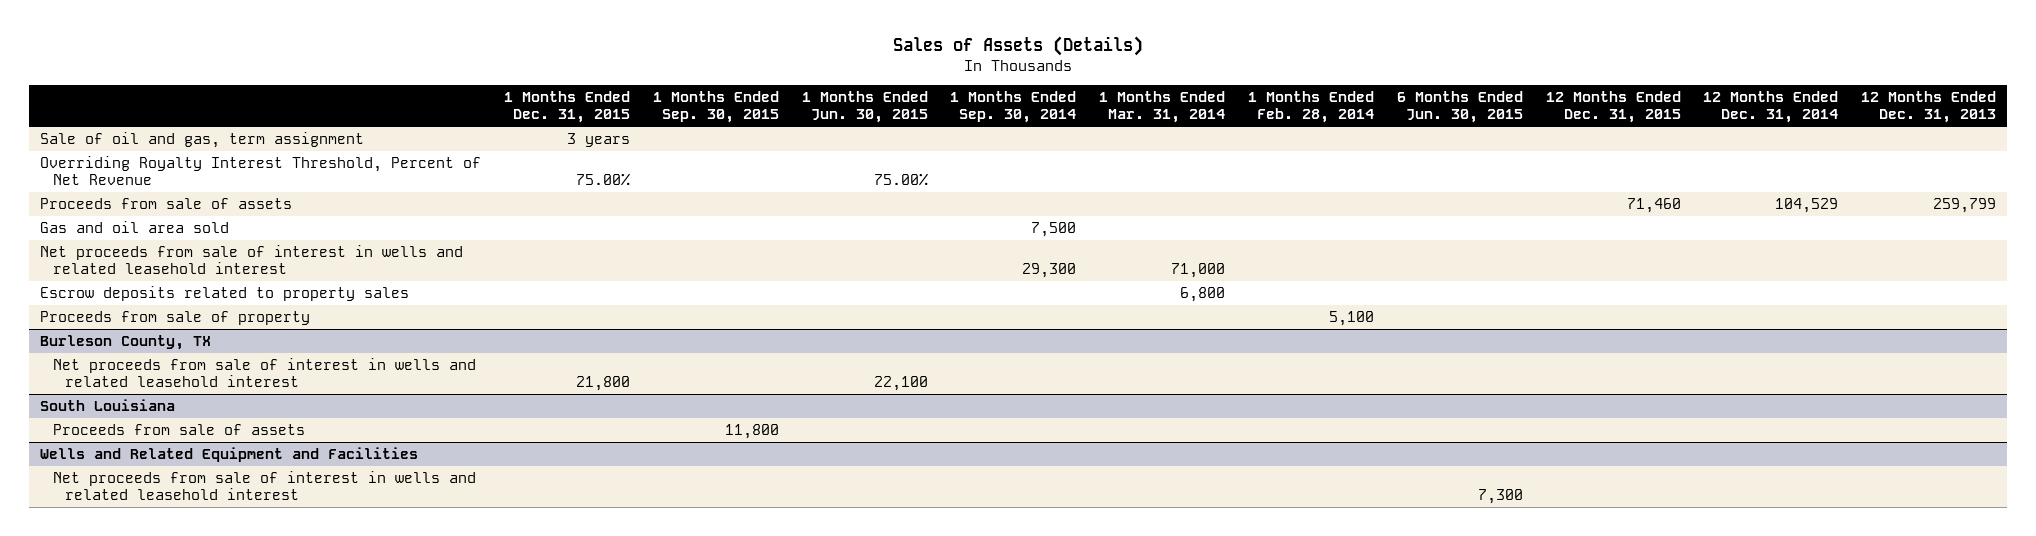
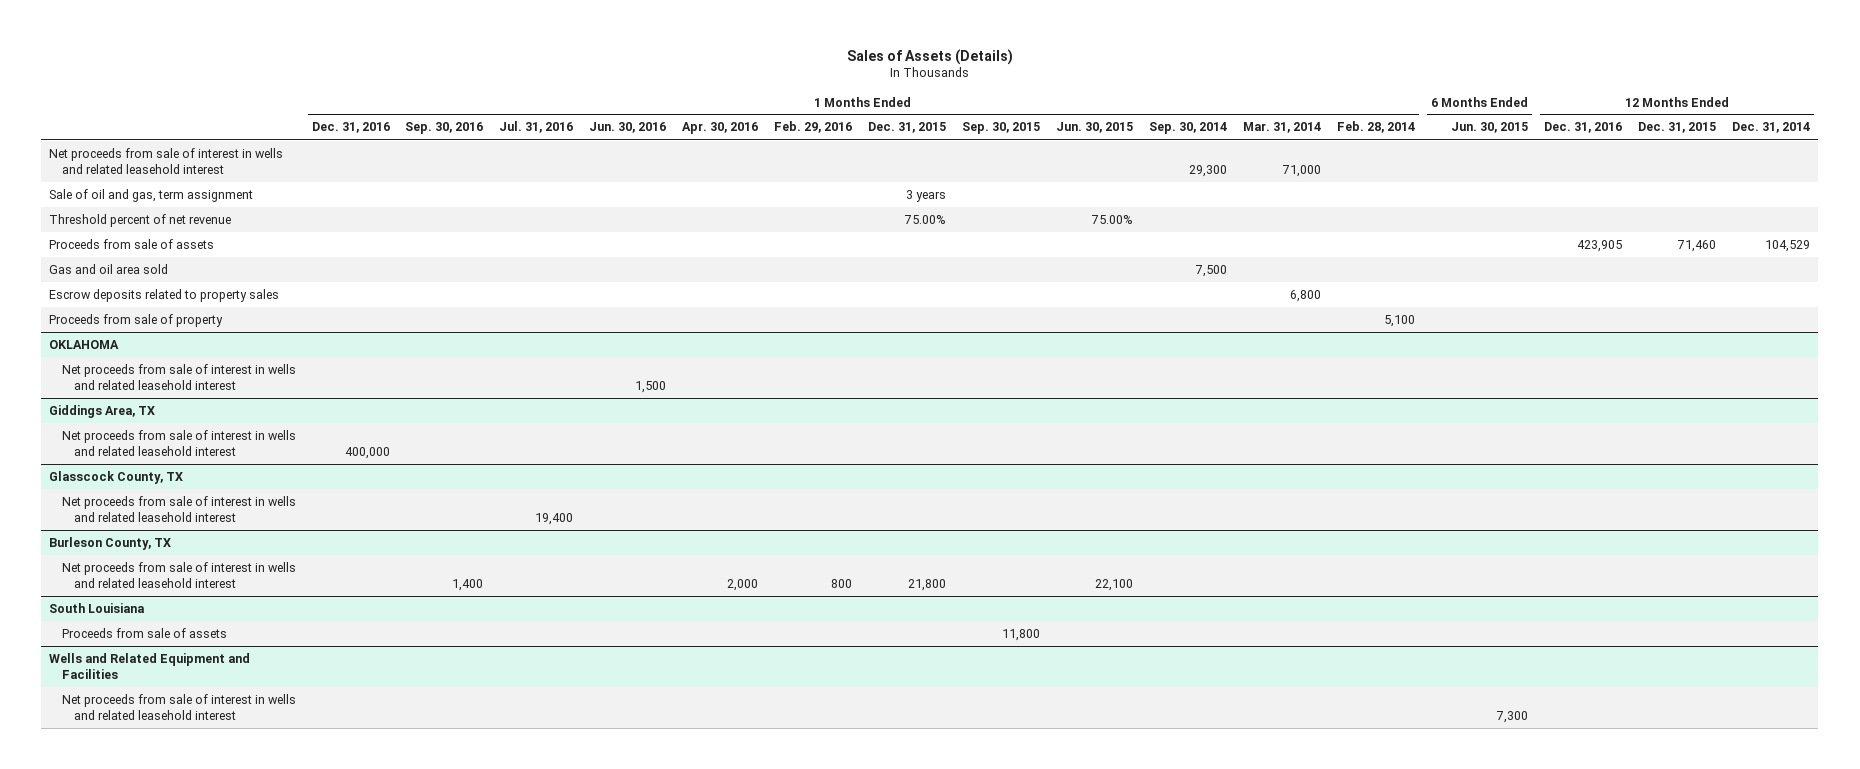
[1861,91,1997,124] 12 Months Ended Dec. 31, 2013 -> none
none -> [311,122,390,134] Dec. 31, 2016
none -> [405,122,484,135] Sep. 30, 2016
none -> [499,121,574,134] Jul. 31, 2016
none -> [589,122,667,134] Jun. 30, 2016
none -> [682,122,759,135] Apr. 30, 2016
none -> [774,121,853,134] Feb. 29, 2016
none -> [1544,122,1623,134] Dec. 31, 2016
[40,245,464,275] Net proceeds from sale of interest in wells and related leasehold interest -> [49,147,284,174] Net proceeds from sale of interest in wells and related leasehold interest
[40,156,482,186] Overriding Royalty Interest Threshold, Percent of Net Revenue -> [49,213,232,227] Threshold percent of net revenue
none -> [49,339,120,349] OKLAHOMA
none -> [61,363,296,390] Net proceeds from sale of interest in wells and related leasehold interest
none -> [49,404,156,418] Giddings Area, TX
none -> [61,429,296,456] Net proceeds from sale of interest in wells and related leasehold interest
none -> [49,470,184,484] Glasscock County, TX
none -> [61,495,296,522] Net proceeds from sale of interest in wells and related leasehold interest

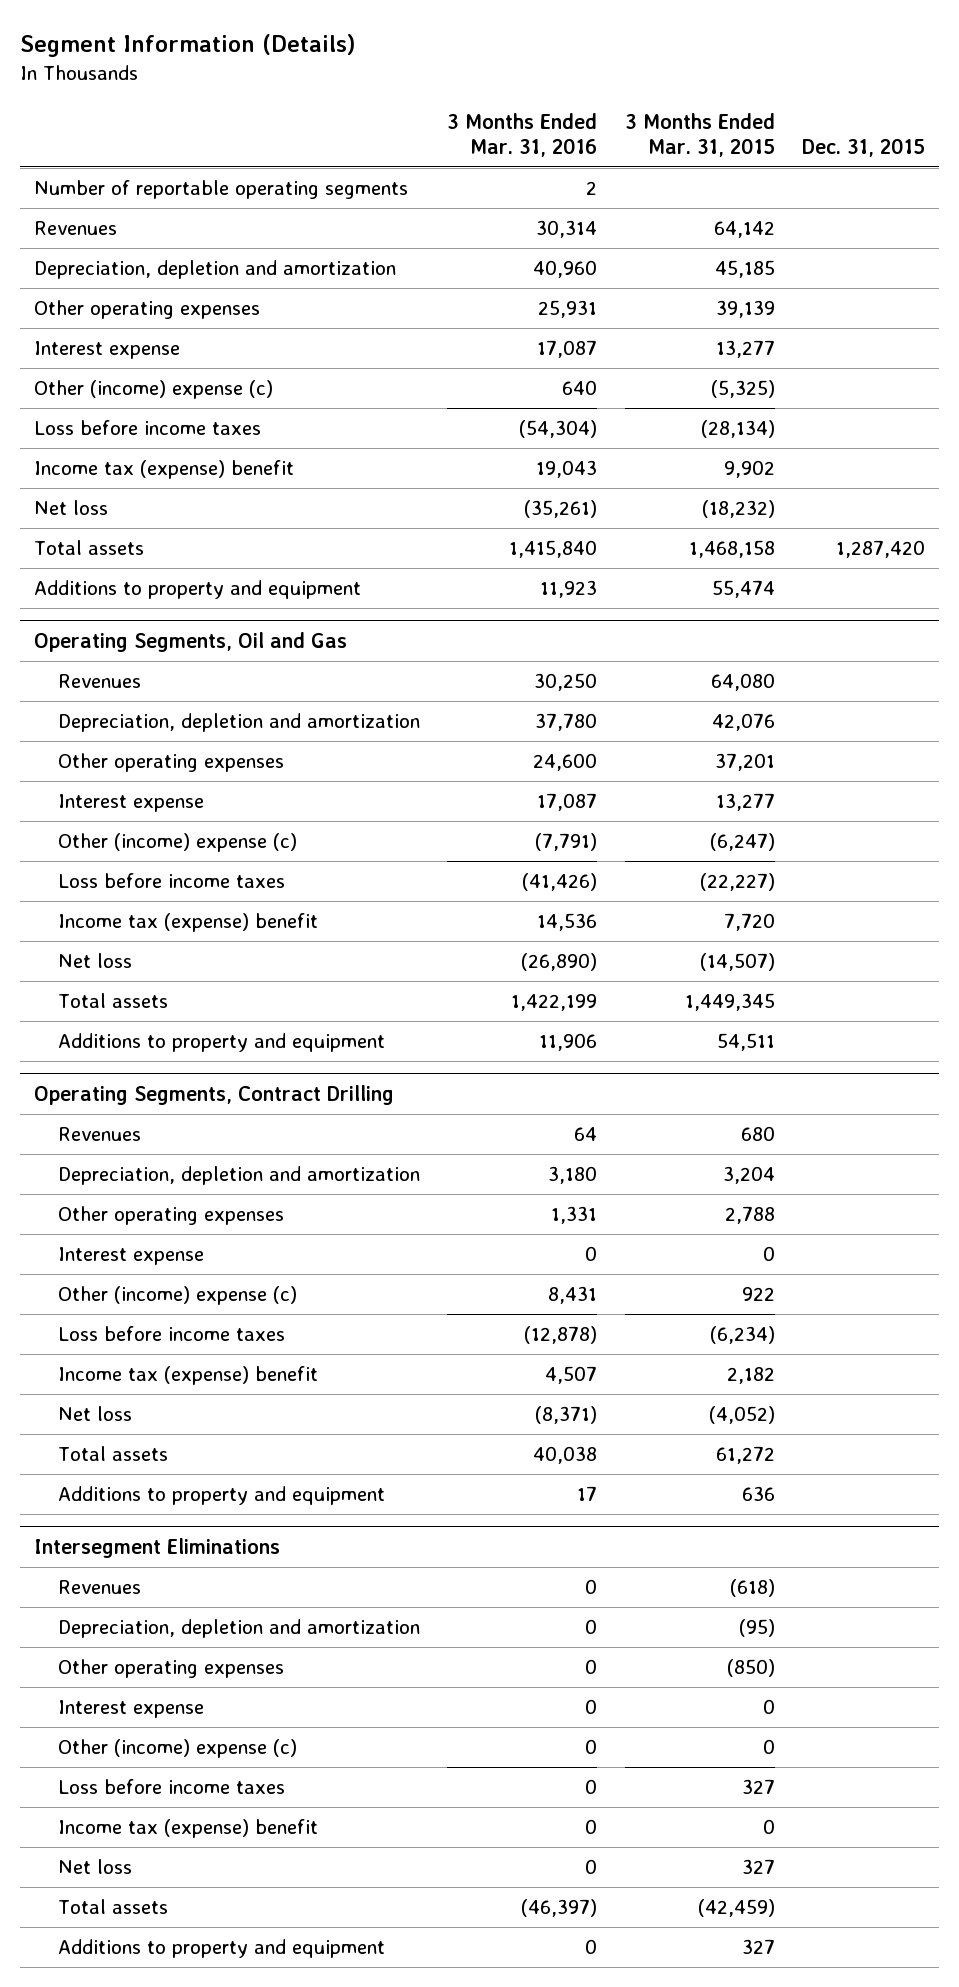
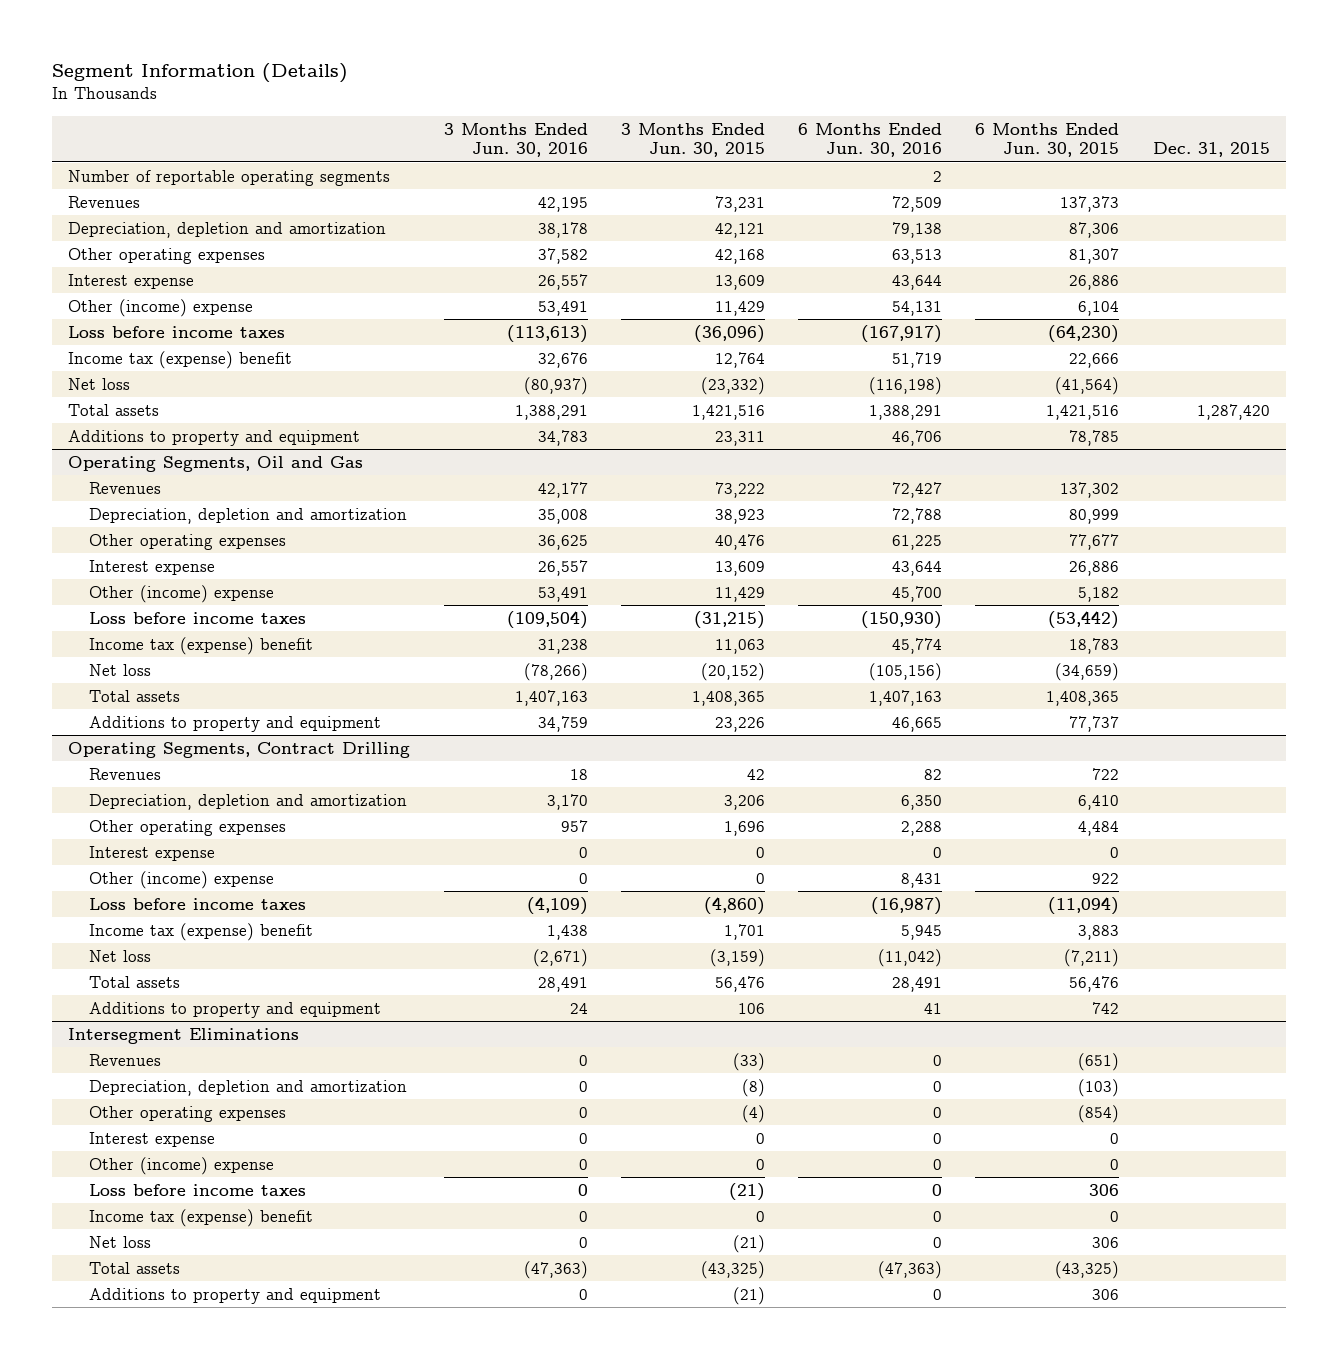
[447,112,598,157] 3 Months Ended Mar. 31, 2016 -> none
[624,112,775,157] 3 Months Ended Mar. 31, 2015 -> none
none -> [443,122,588,158] 3 Months Ended Jun. 30, 2016
none -> [620,122,765,158] 3 Months Ended Jun. 30, 2015
none -> [798,122,943,158] 6 Months Ended Jun. 30, 2016
none -> [975,122,1120,158] 6 Months Ended Jun. 30, 2015
[33,380,273,400] Other (income) expense (c) -> [68,298,254,317] Other (income) expense
[57,833,297,853] Other (income) expense (c) -> [88,584,274,603] Other (income) expense
[57,1286,297,1306] Other (income) expense (c) -> [88,870,274,889] Other (income) expense
[57,1739,297,1759] Other (income) expense (c) -> [88,1156,274,1175] Other (income) expense

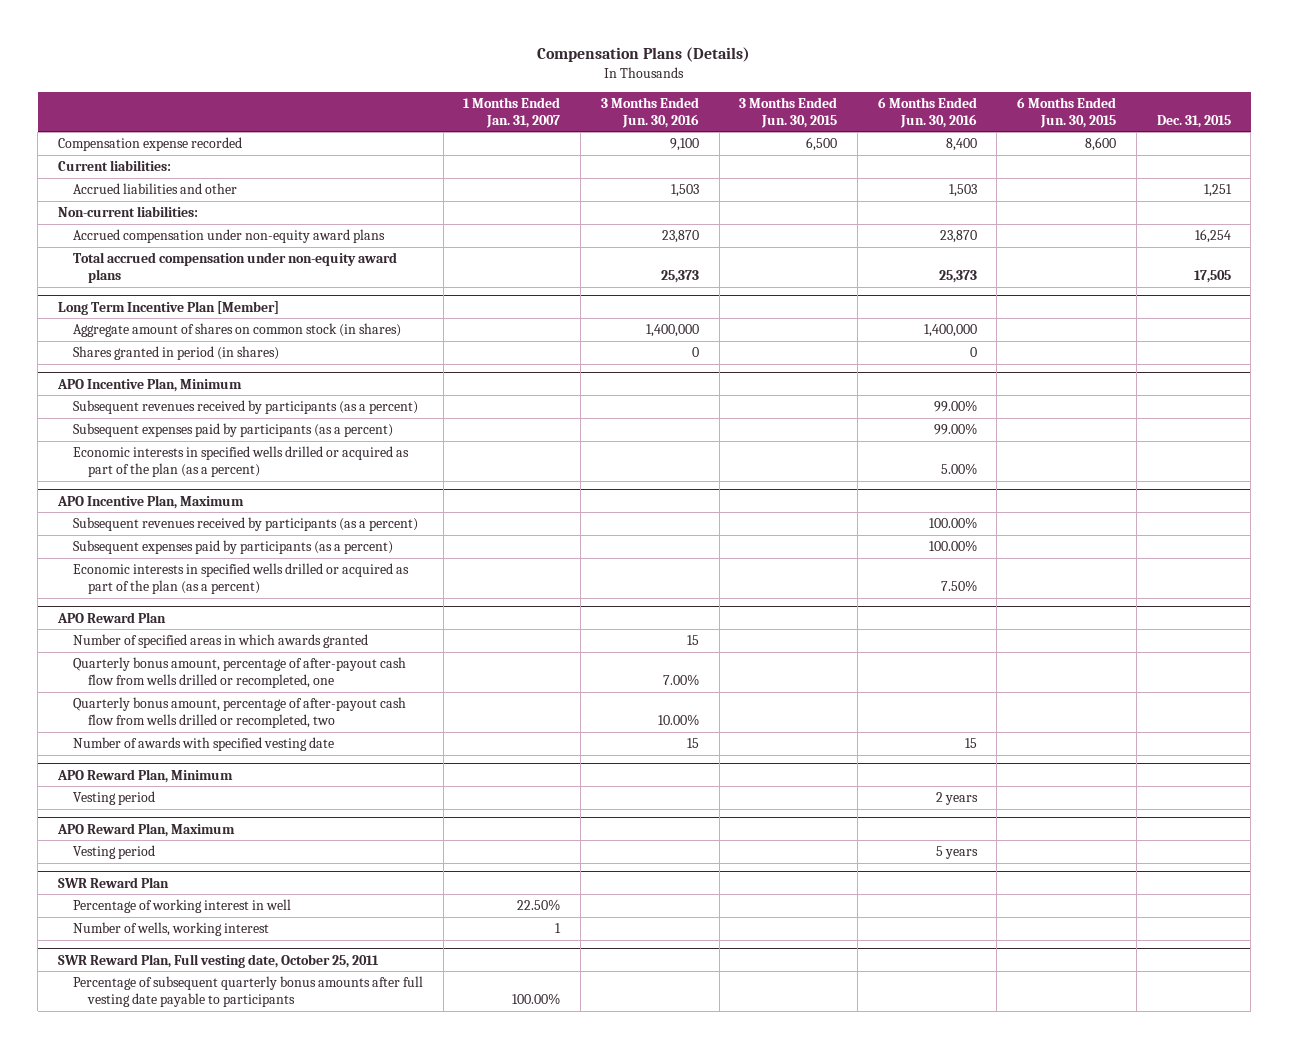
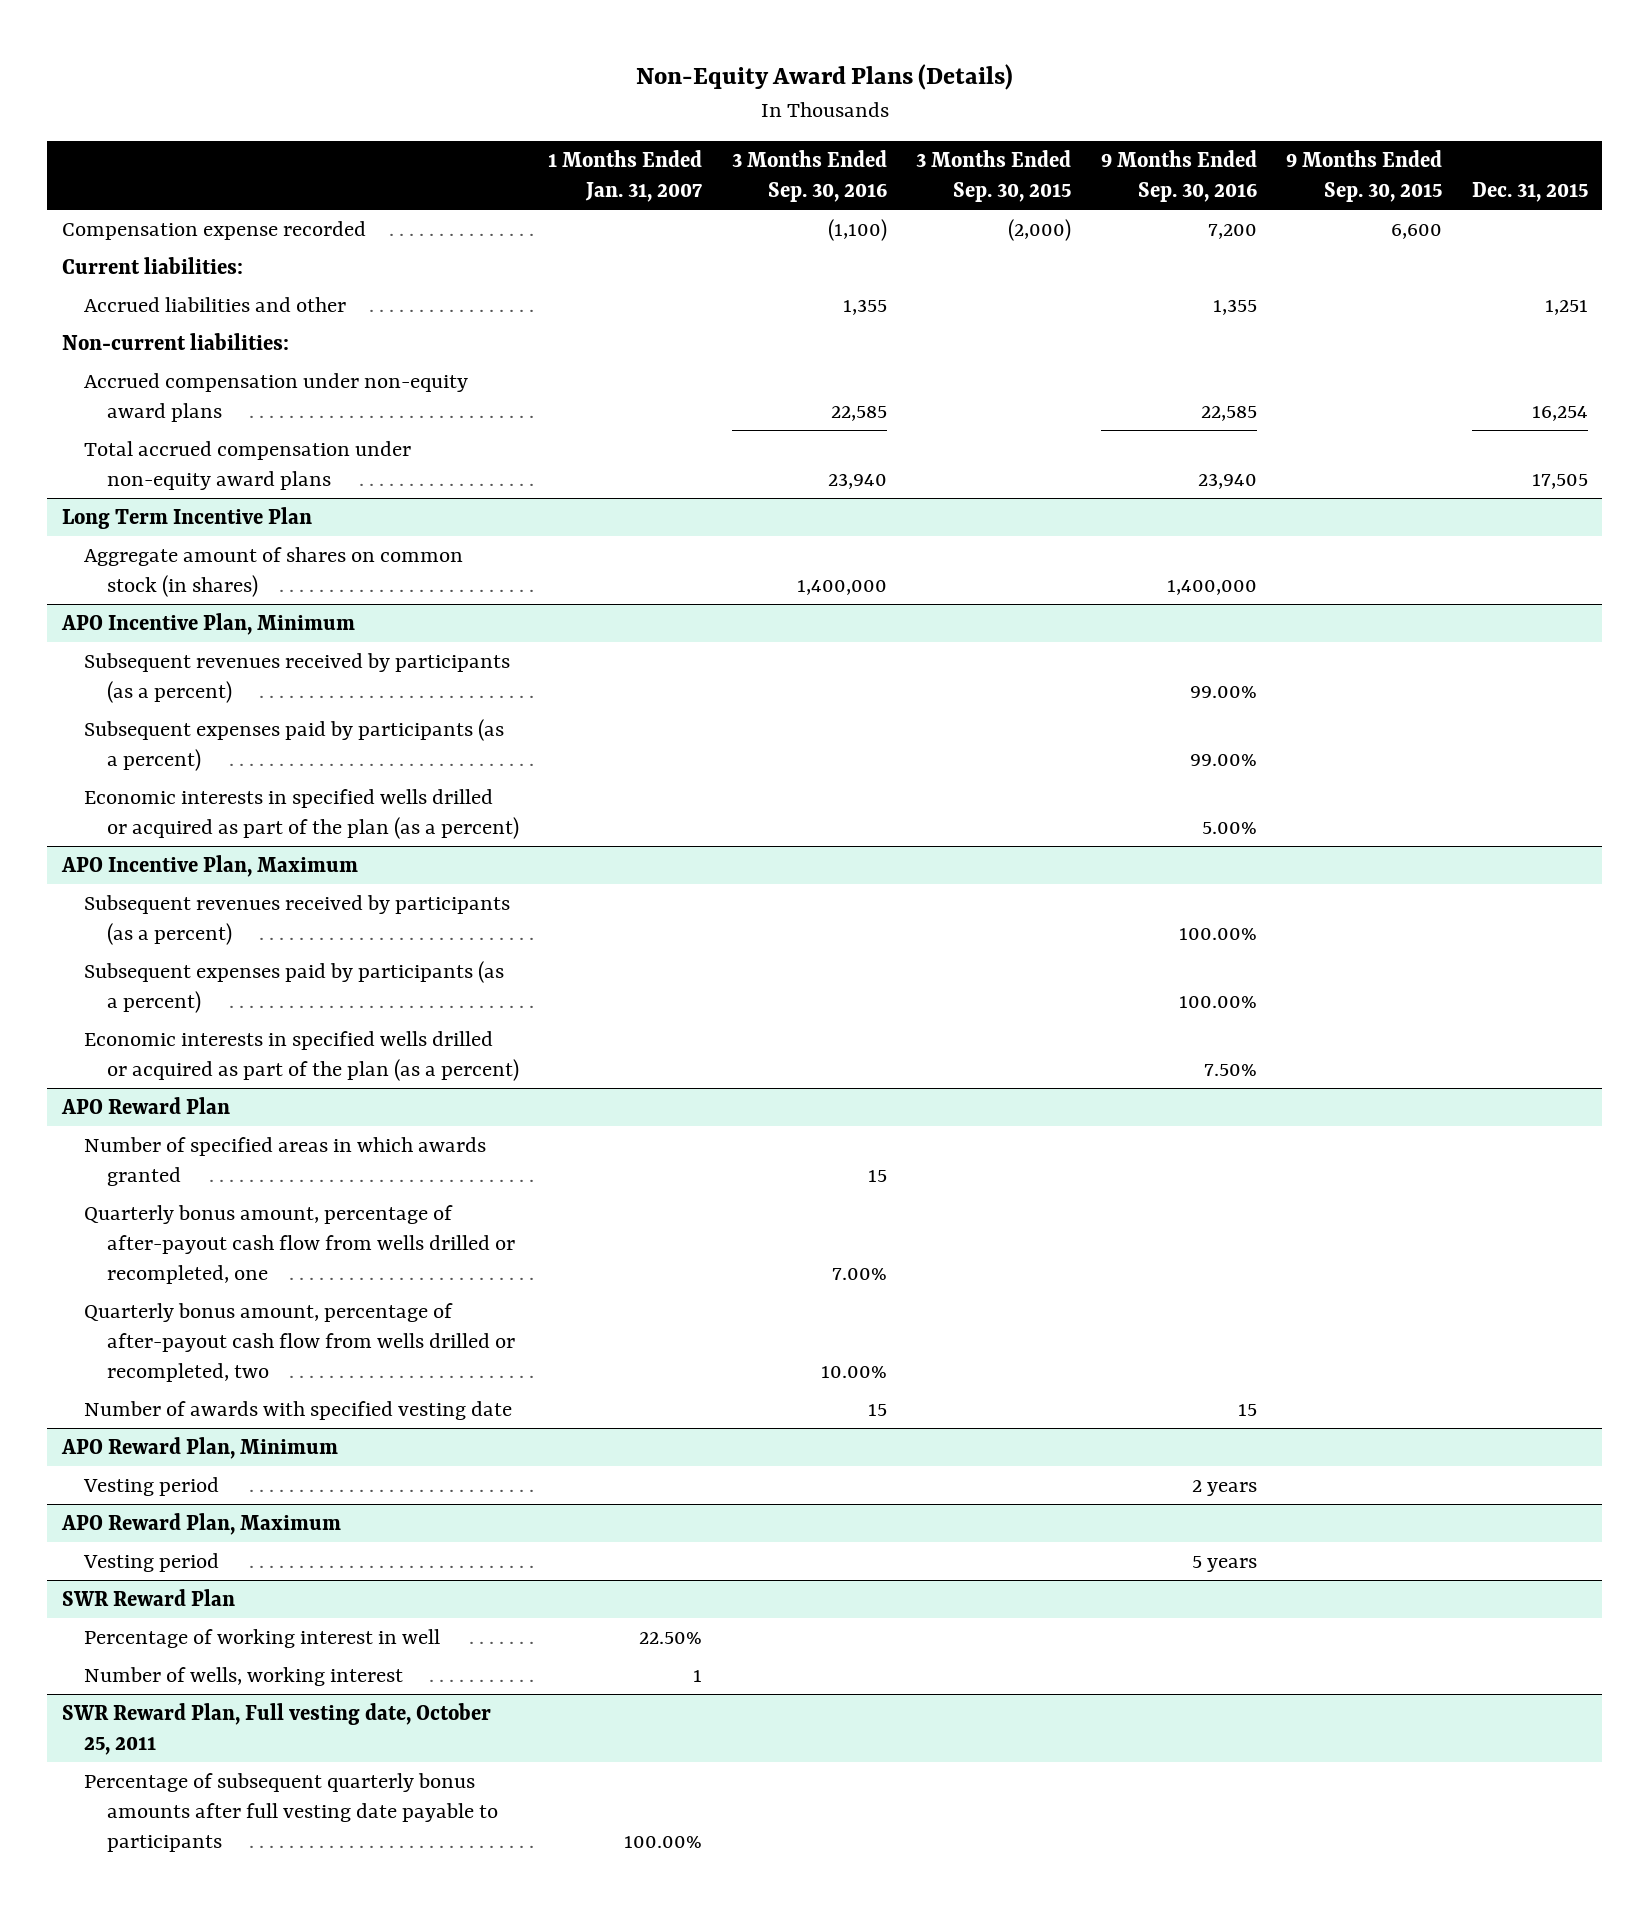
[537,47,751,63] Compensation Plans (Details) -> [635,64,1013,91] Non-Equity Award Plans (Details)
[600,96,699,128] 3 Months Ended Jun. 30, 2016 -> none
[739,96,838,128] 3 Months Ended Jun. 30, 2015 -> none
[877,96,977,128] 6 Months Ended Jun. 30, 2016 -> none
[1017,96,1117,128] 6 Months Ended Jun. 30, 2015 -> none
none -> [731,150,887,202] 3 Months Ended Sep. 30, 2016
none -> [916,150,1072,202] 3 Months Ended Sep. 30, 2015
none -> [1100,150,1257,202] 9 Months Ended Sep. 30, 2016
none -> [1286,150,1443,202] 9 Months Ended Sep. 30, 2015
[58,300,280,315] Long Term Incentive Plan [Member] -> [61,507,312,530] Long Term Incentive Plan
[72,346,279,361] Shares granted in period (in shares) -> none

